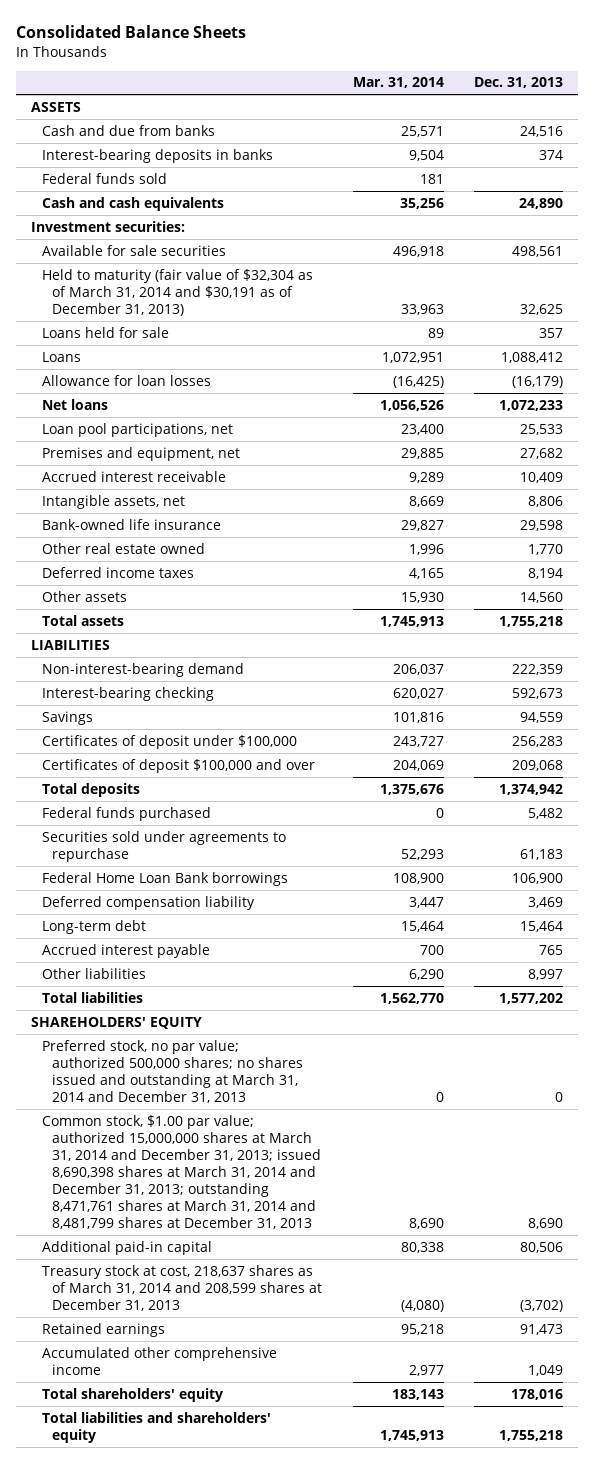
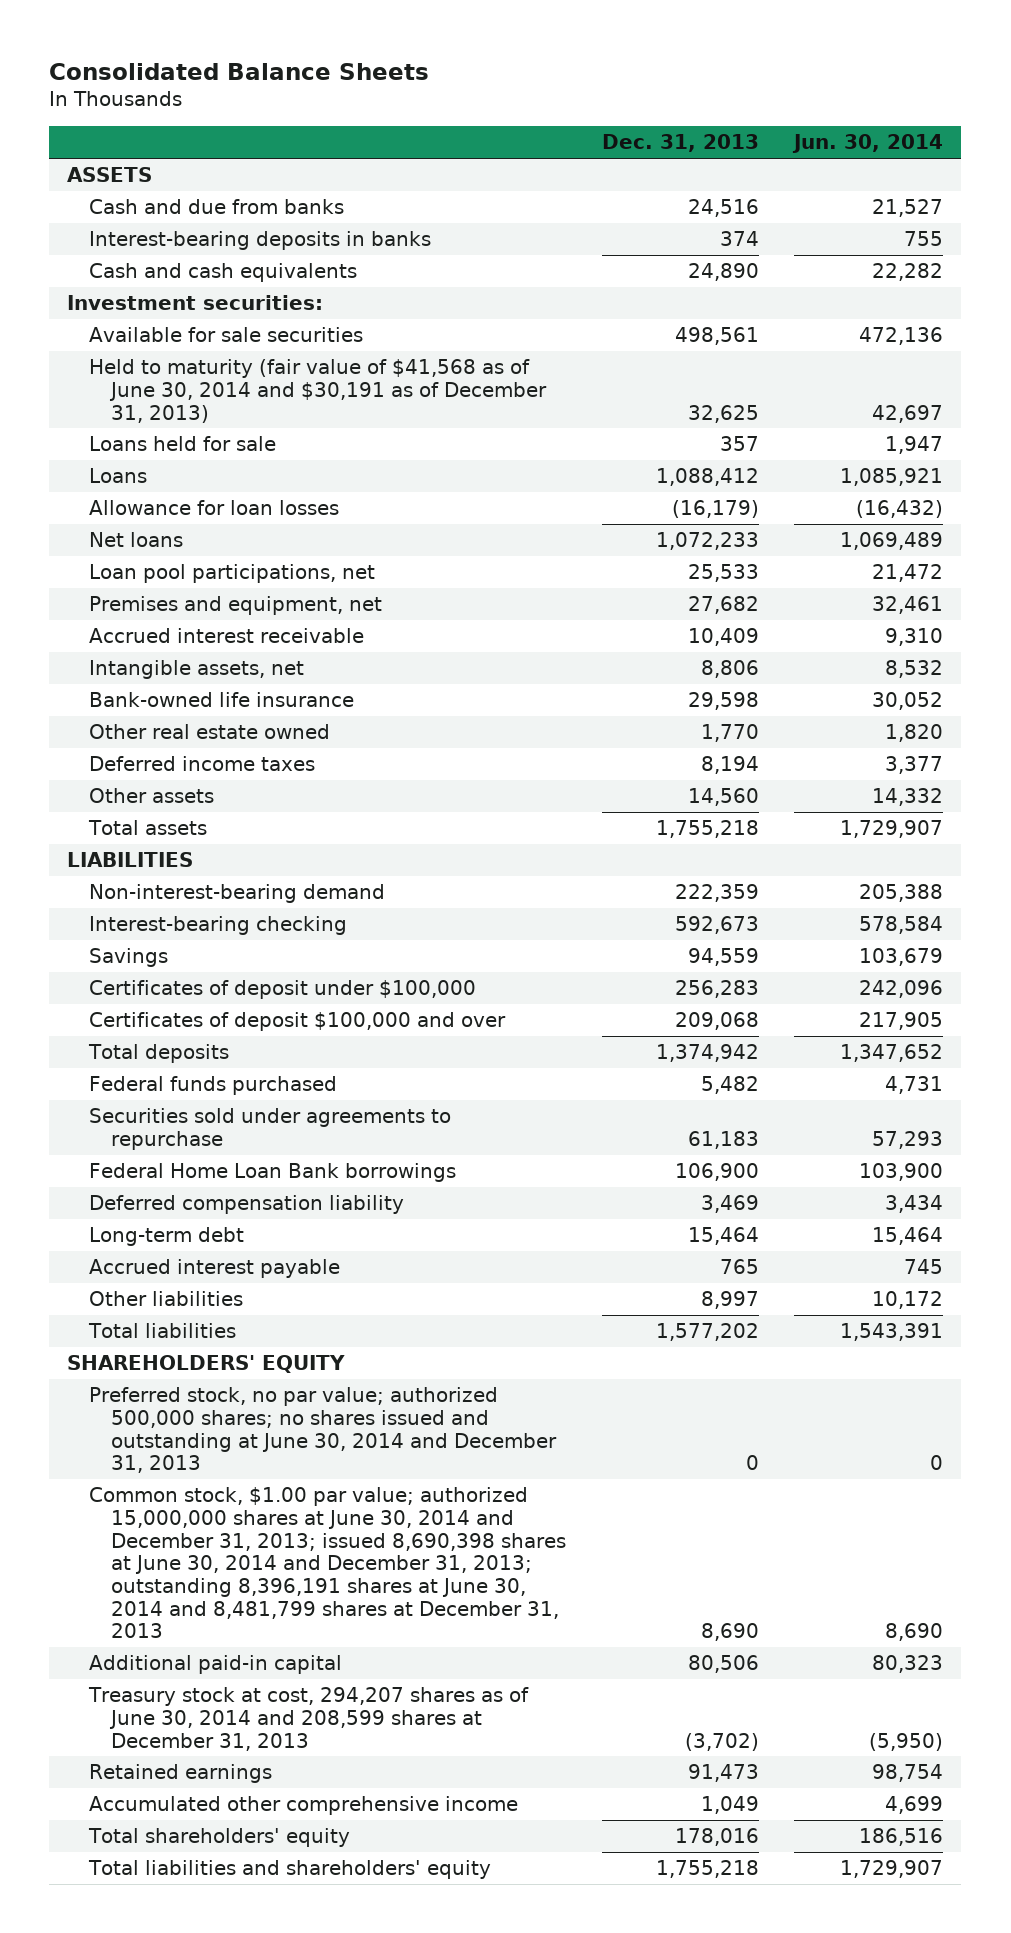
[352,77,444,89] Mar. 31, 2014 -> none
none -> [792,134,944,154] Jun. 30, 2014
[41,172,167,184] Federal funds sold -> none
[41,268,313,316] Held to maturity (fair value of $32,304 as of March 31, 2014 and $30,191 as of December 31, 2013) -> [88,359,547,423] Held to maturity (fair value of $41,568 as of June 30, 2014 and $30,191 as of December 31, 2013)
[41,1039,304,1103] Preferred stock, no par value; authorized 500,000 shares; no shares issued and outstanding at March 31, 2014 and December 31, 2013 -> [88,1387,557,1474] Preferred stock, no par value; authorized 500,000 shares; no shares issued and outstanding at June 30, 2014 and December 31, 2013
[41,1114,322,1230] Common stock, $1.00 par value; authorized 15,000,000 shares at March 31, 2014 and December 31, 2013; issued 8,690,398 shares at March 31, 2014 and December 31, 2013; outstanding 8,471,761 shares at March 31, 2014 and 8,481,799 shares at December 31, 2013 -> [88,1487,566,1639] Common stock, $1.00 par value; authorized 15,000,000 shares at June 30, 2014 and December 31, 2013; issued 8,690,398 shares at June 30, 2014 and December 31, 2013; outstanding 8,396,191 shares at June 30, 2014 and 8,481,799 shares at December 31, 2013
[41,1264,323,1311] Treasury stock at cost, 218,637 shares as of March 31, 2014 and 208,599 shares at December 31, 2013 -> [87,1687,529,1751] Treasury stock at cost, 294,207 shares as of June 30, 2014 and 208,599 shares at December 31, 2013

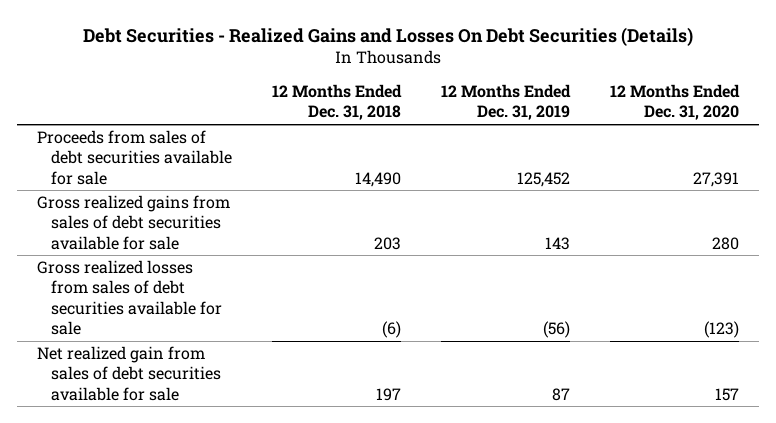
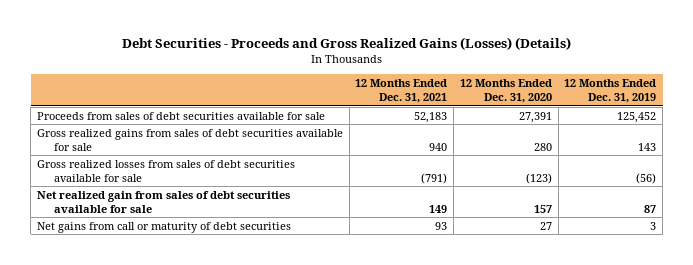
[83,26,694,46] Debt Securities - Realized Gains and Losses On Debt Securities (Details) -> [121,37,571,51] Debt Securities - Proceeds and Gross Realized Gains (Losses) (Details)
[272,84,403,121] 12 Months Ended Dec. 31, 2018 -> none
none -> [355,78,448,104] 12 Months Ended Dec. 31, 2021
none -> [36,221,291,233] Net gains from call or maturity of debt securities

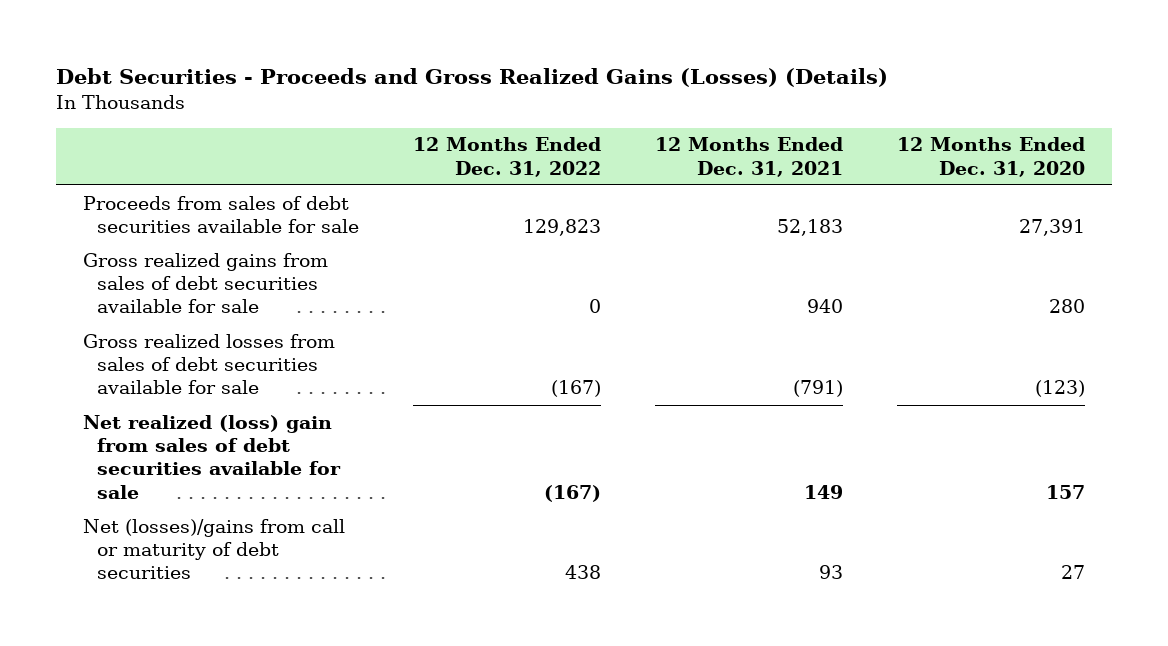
[564,78,657,104] 12 Months Ended Dec. 31, 2019 -> none
none -> [413,137,602,177] 12 Months Ended Dec. 31, 2022
[36,190,290,213] Net realized gain from sales of debt securities available for sale -> [82,414,342,499] Net realized (loss) gain from sales of debt securities available for sale
[36,221,291,233] Net gains from call or maturity of debt securities -> [82,518,345,580] Net (losses)/gains from call or maturity of debt securities

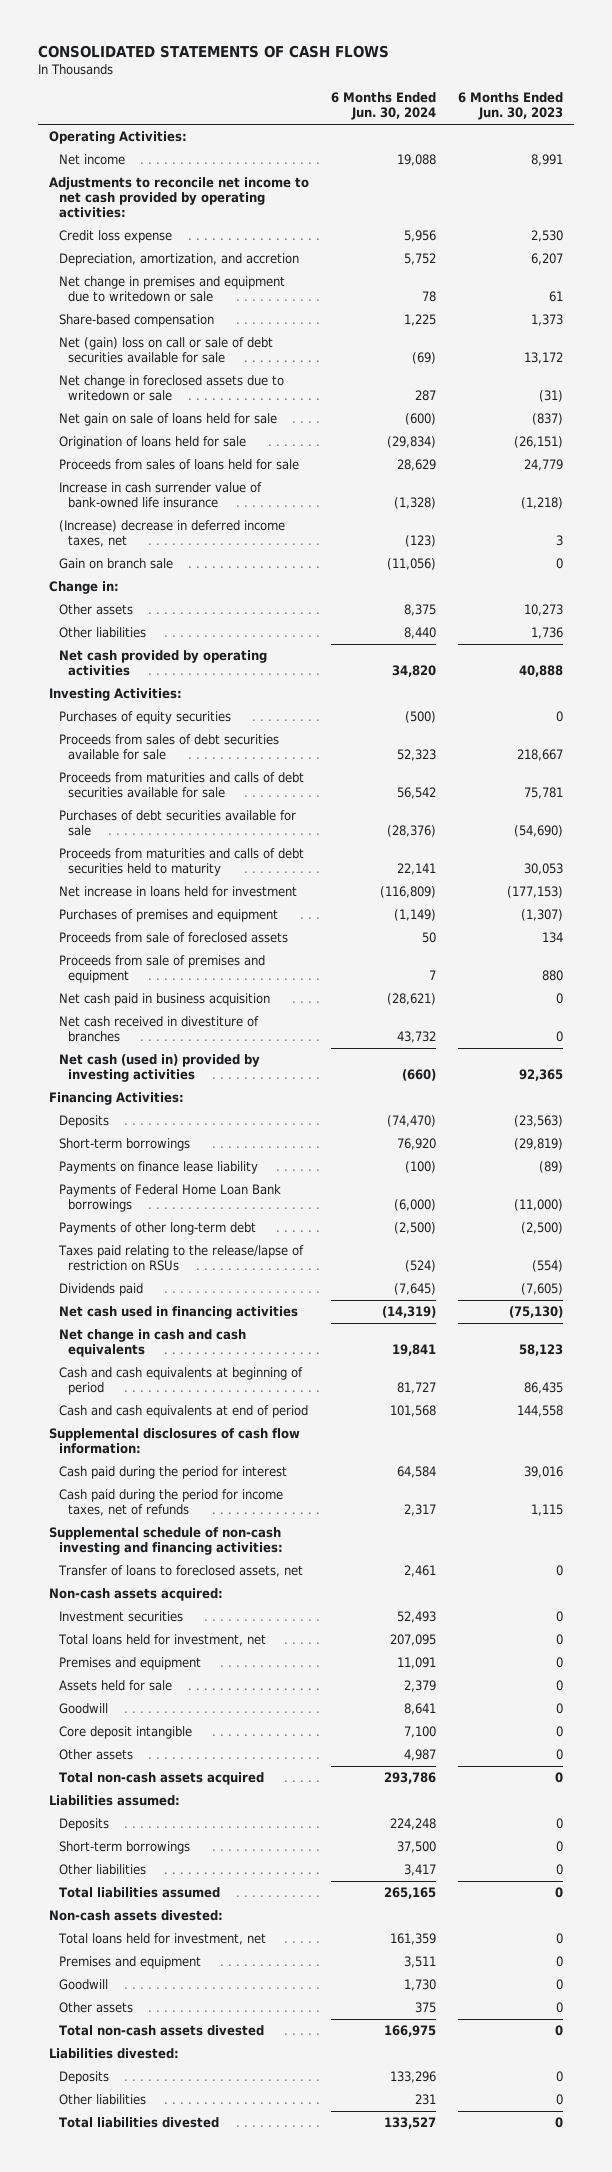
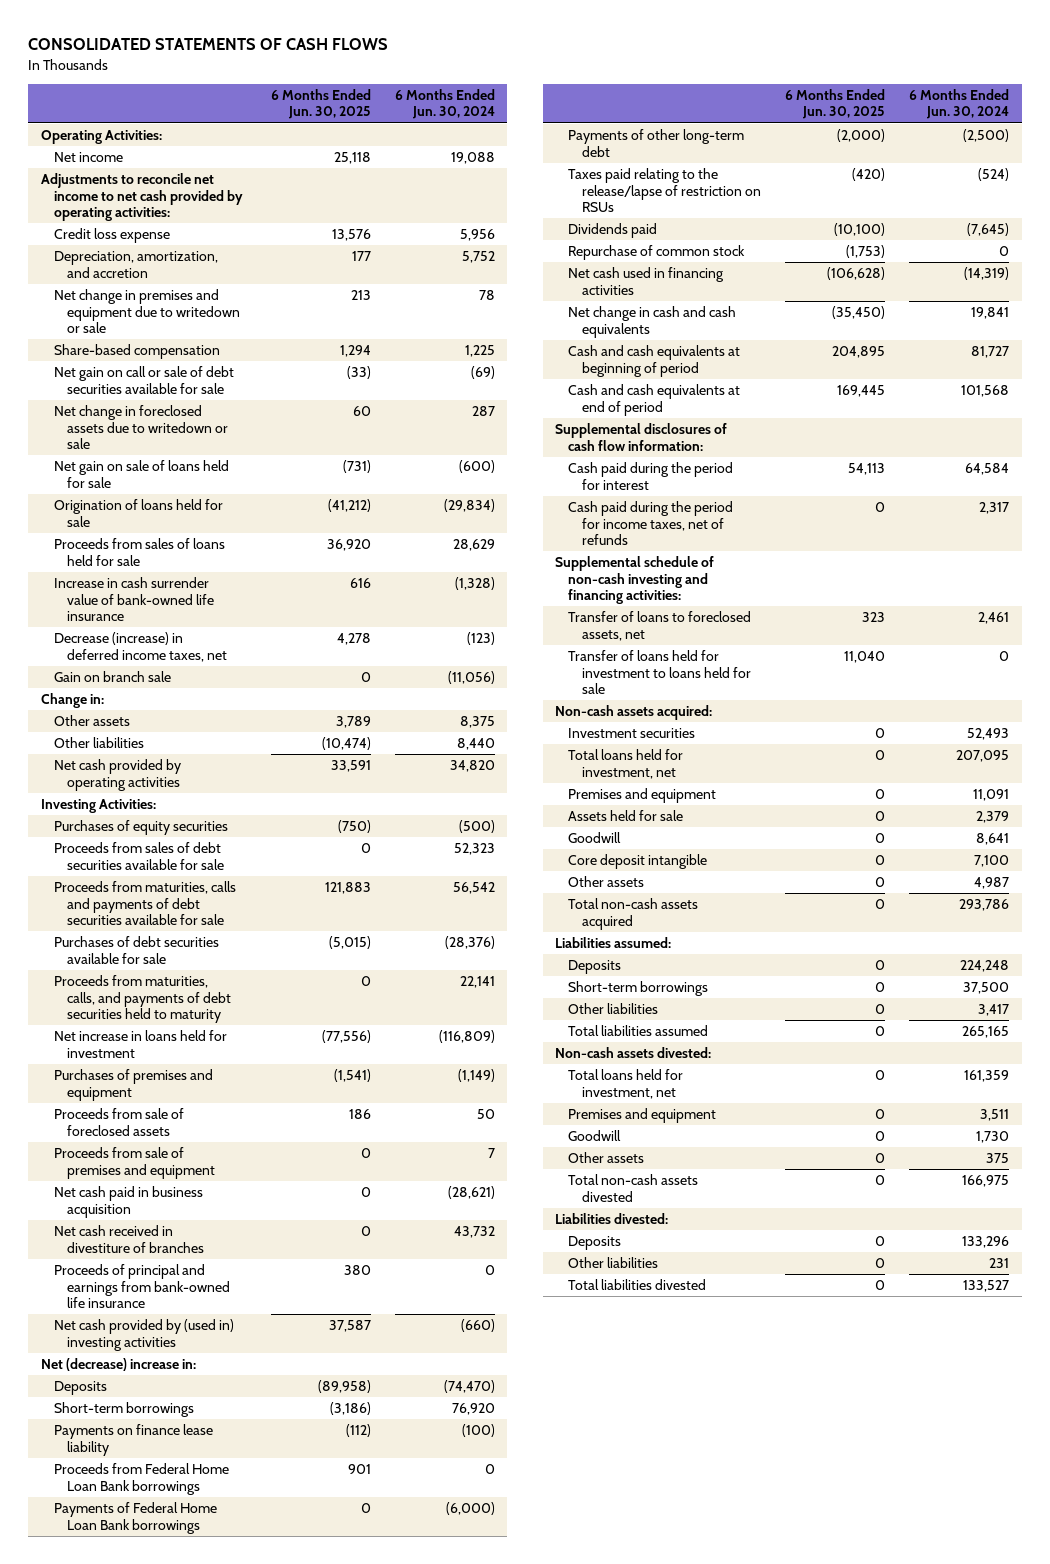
[457,92,563,121] 6 Months Ended Jun. 30, 2023 -> none
none -> [270,88,371,120] 6 Months Ended Jun. 30, 2025
[58,337,273,364] Net (gain) loss on call or sale of debt securities available for sale -> [53,366,234,394] Net gain on call or sale of debt securities available for sale
[58,520,285,548] (Increase) decrease in deferred income taxes, net -> [53,632,228,662] Decrease (increase) in deferred income taxes, net
[58,772,304,799] Proceeds from maturities and calls of debt securities available for sale -> [53,881,236,926] Proceeds from maturities, calls and payments of debt securities available for sale
[58,848,304,877] Proceeds from maturities and calls of debt securities held to maturity -> [53,975,232,1024] Proceeds from maturities, calls, and payments of debt securities held to maturity
[48,1092,184,1106] Financing Activities: -> none
none -> [53,1264,231,1309] Proceeds of principal and earnings from bank-owned life insurance
[58,1054,260,1083] Net cash (used in) provided by investing activities -> [53,1319,234,1351] Net cash provided by (used in) investing activities
none -> [40,1358,196,1372] Net (decrease) increase in:
none -> [53,1463,229,1495] Proceeds from Federal Home Loan Bank borrowings
none -> [568,245,746,261] Repurchase of common stock
none -> [568,650,751,695] Transfer of loans held for investment to loans held for sale

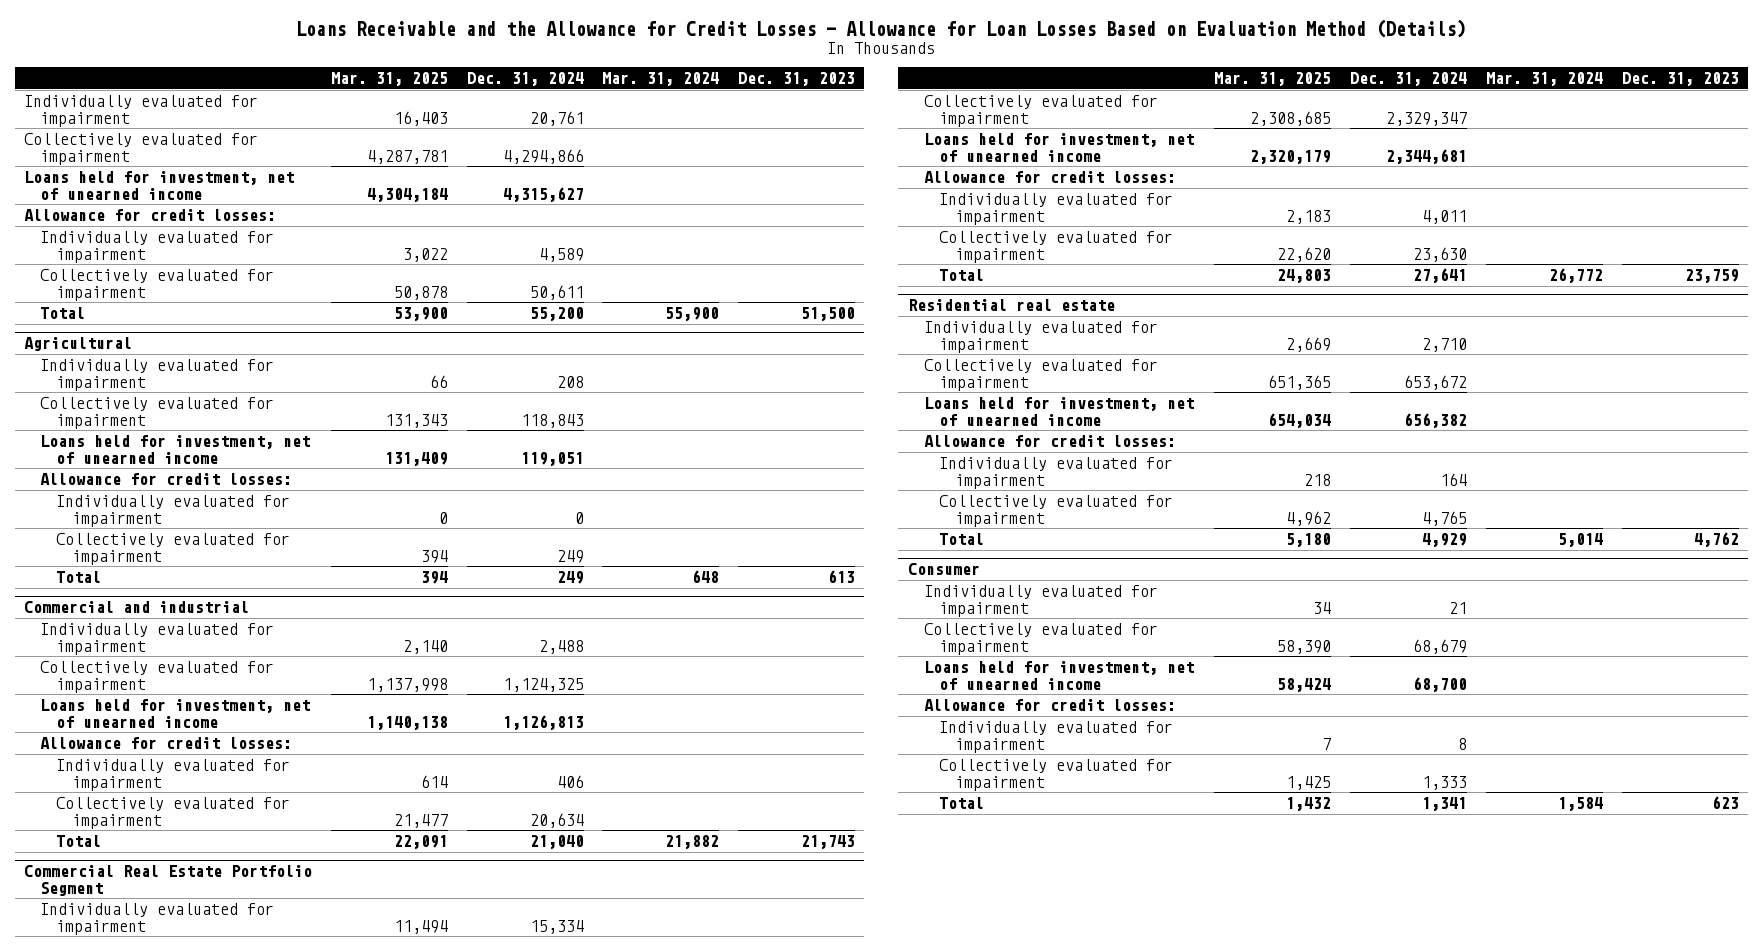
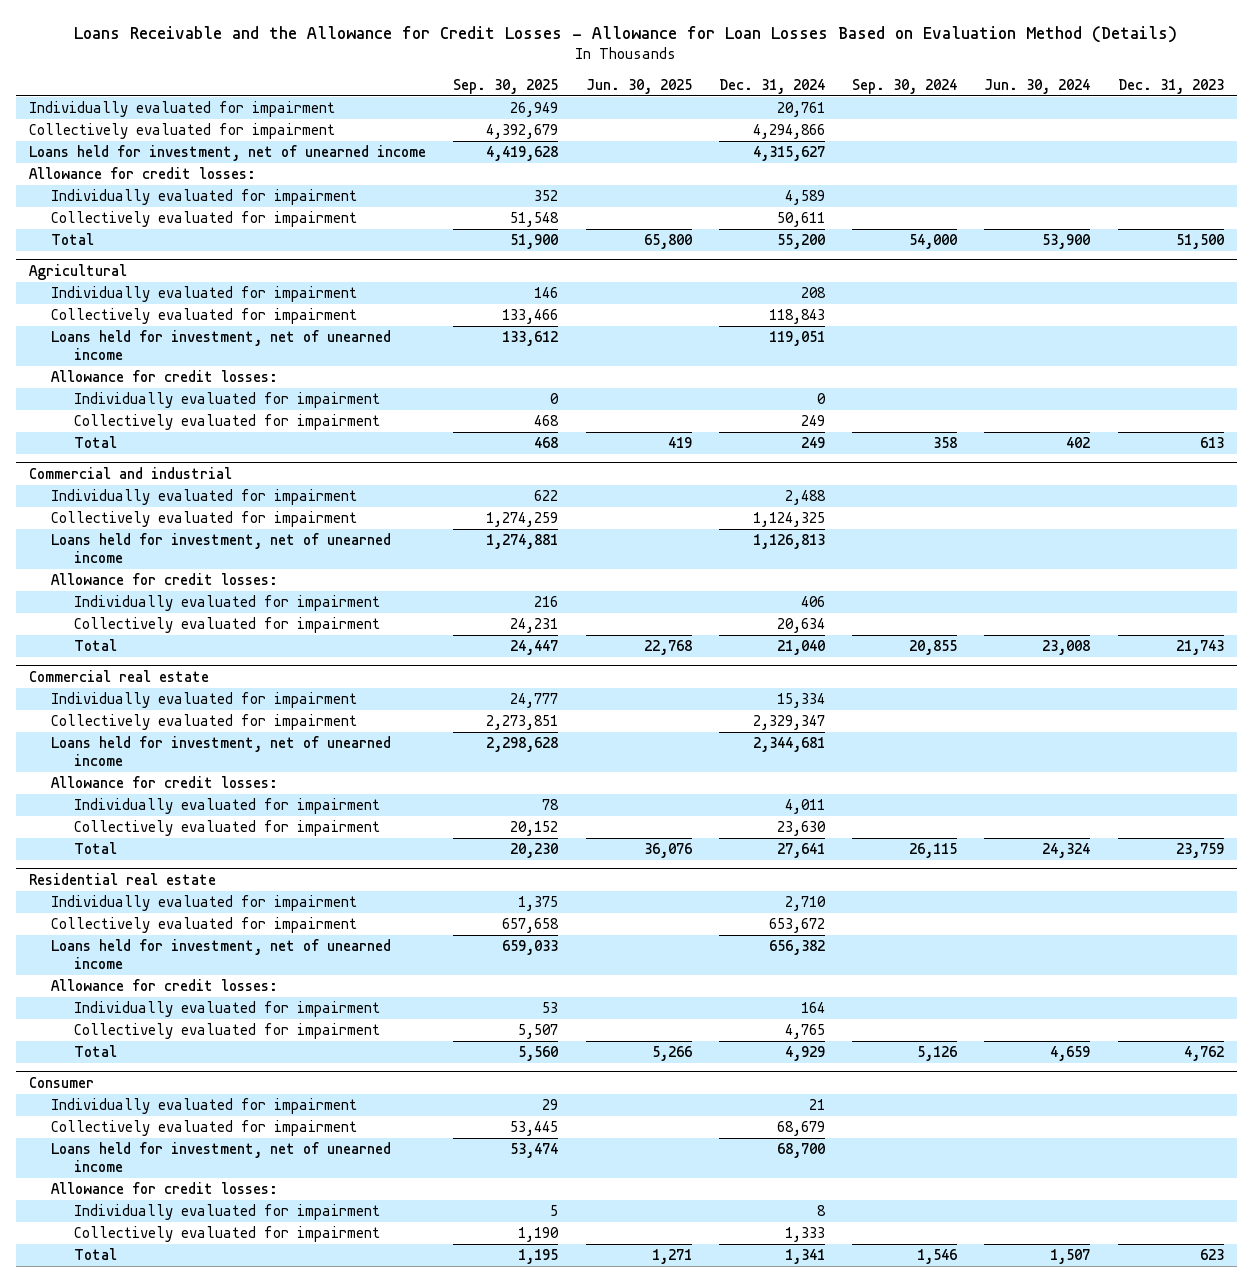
[330,72,448,87] Mar. 31, 2025 -> none
[602,72,720,87] Mar. 31, 2024 -> none
none -> [453,78,559,94] Sep. 30, 2025
none -> [585,78,692,94] Jun. 30, 2025
none -> [852,78,958,94] Sep. 30, 2024
none -> [984,78,1091,94] Jun. 30, 2024
[23,865,312,896] Commercial Real Estate Portfolio Segment -> [29,669,210,682] Commercial real estate

